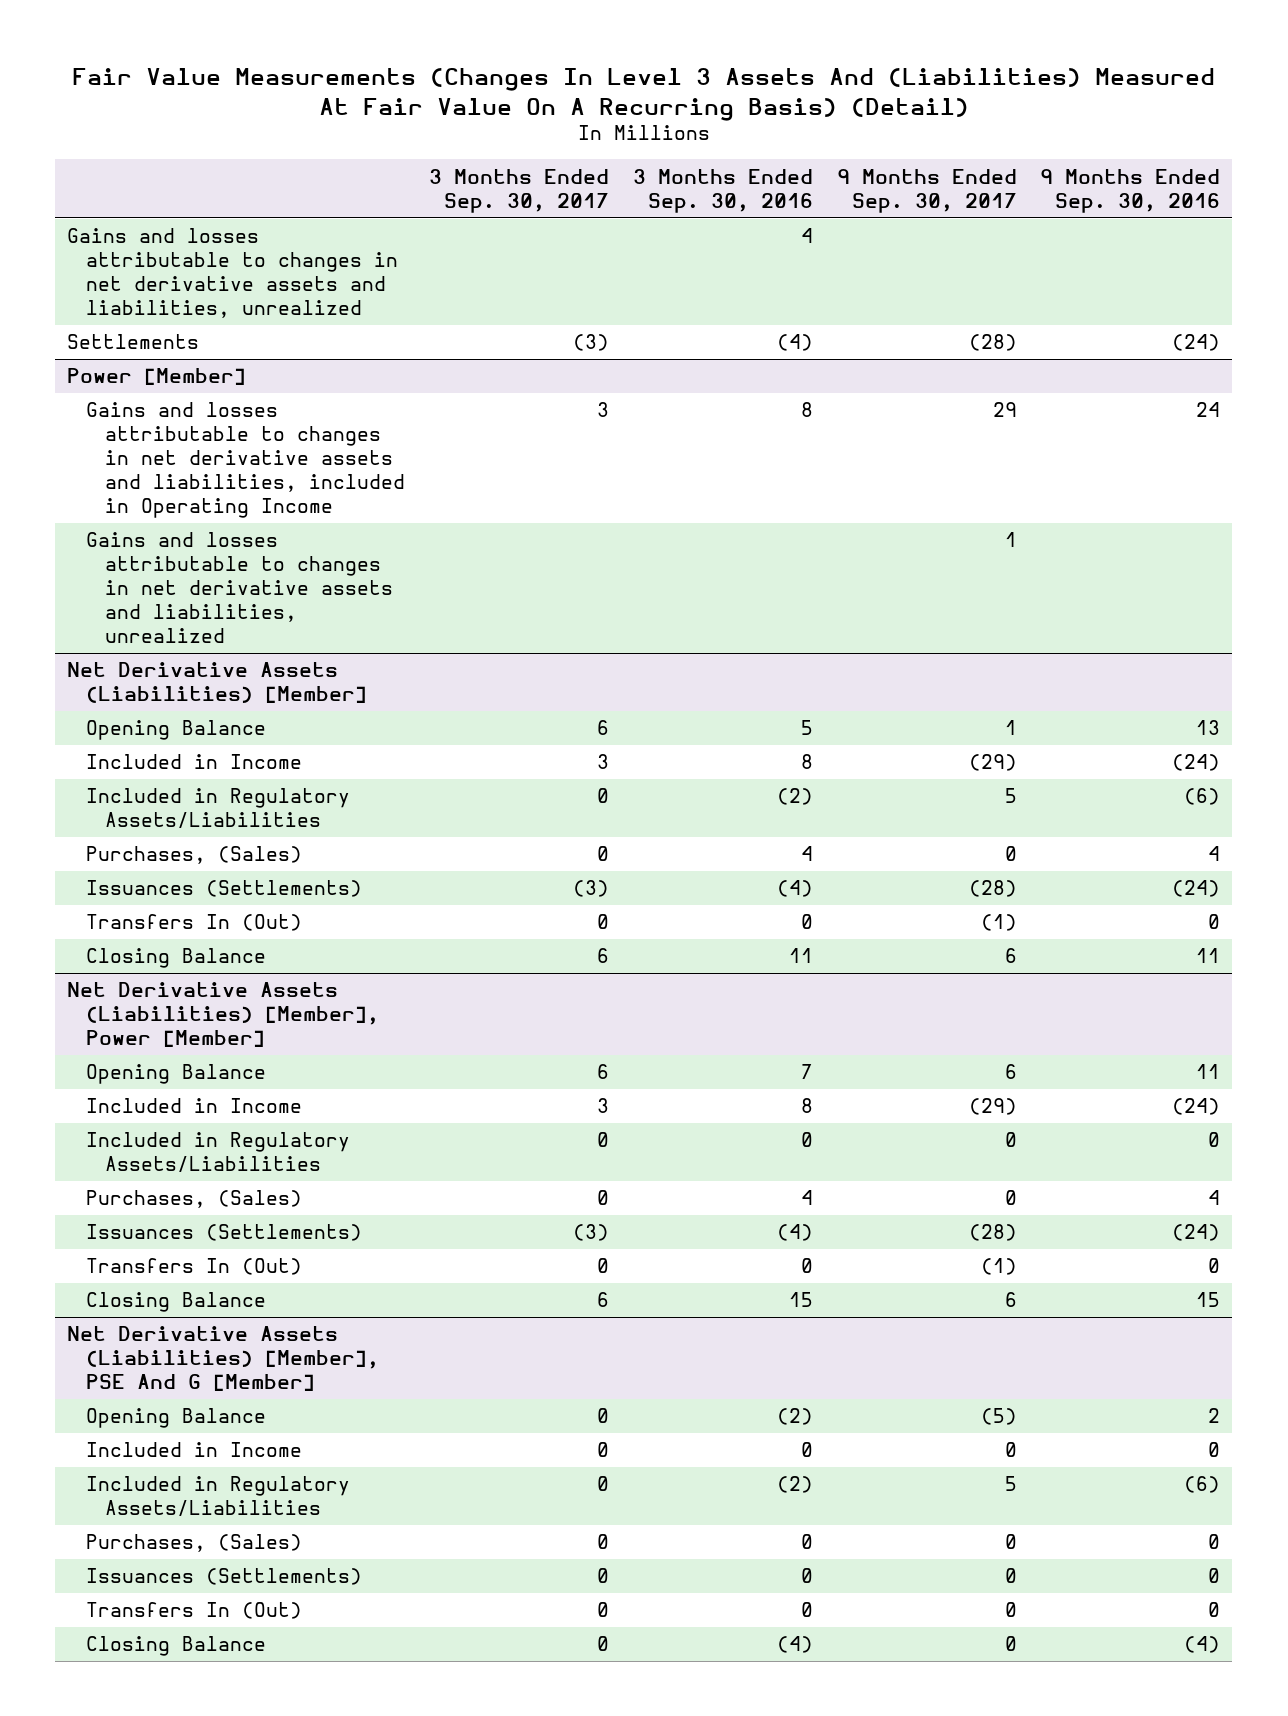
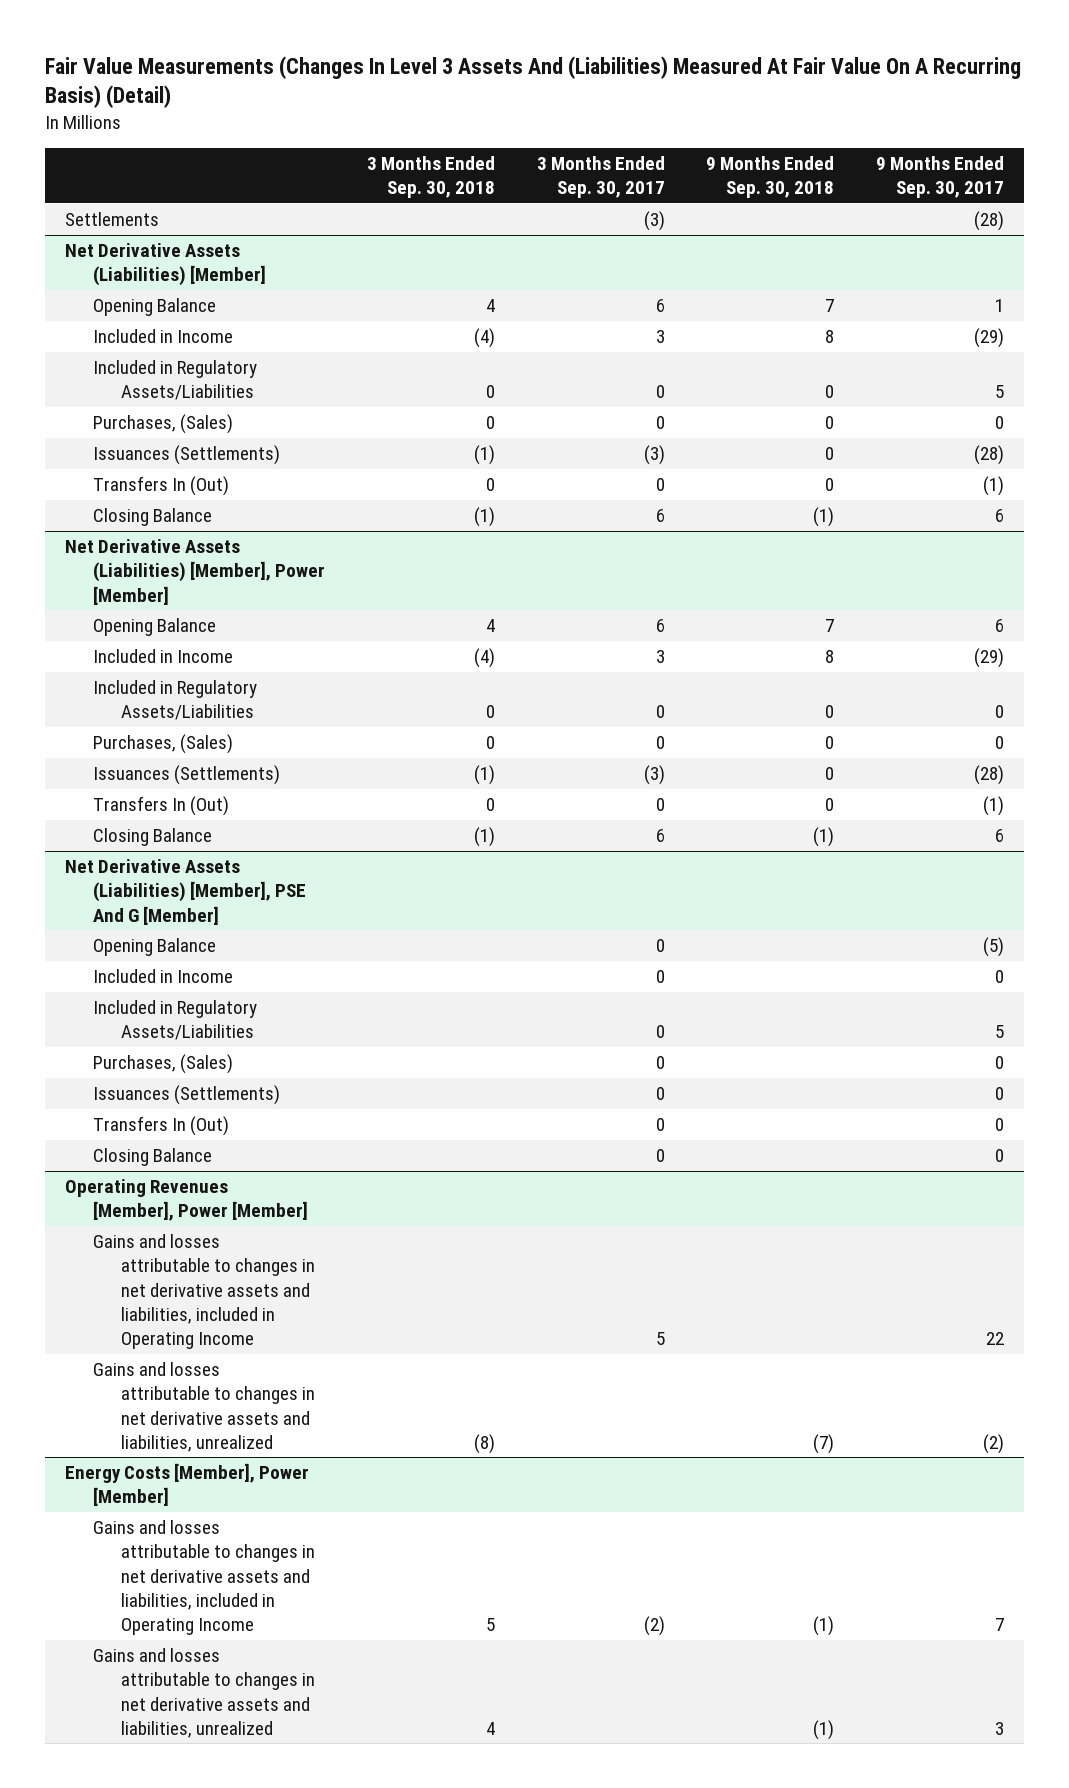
[632,168,813,213] 3 Months Ended Sep. 30, 2016 -> none
[1040,168,1221,213] 9 Months Ended Sep. 30, 2016 -> none
none -> [366,155,495,199] 3 Months Ended Sep. 30, 2018
none -> [706,155,835,199] 9 Months Ended Sep. 30, 2018
[67,228,399,319] Gains and losses attributable to changes in net derivative assets and liabilities, unrealized -> none
[67,368,247,386] Power [Member] -> none
[86,402,406,518] Gains and losses attributable to changes in net derivative assets and liabilities, included in Operating Income -> none
[86,532,394,643] Gains and losses attributable to changes in net derivative assets and liabilities, unrealized -> none
none -> [65,1178,309,1222] Operating Revenues [Member], Power [Member]
none -> [93,1233,316,1350] Gains and losses attributable to changes in net derivative assets and liabilities, included in Operating Income
none -> [93,1361,316,1452] Gains and losses attributable to changes in net derivative assets and liabilities, unrealized
none -> [65,1462,310,1507] Energy Costs [Member], Power [Member]
none -> [93,1519,316,1636] Gains and losses attributable to changes in net derivative assets and liabilities, included in Operating Income
none -> [93,1647,316,1738] Gains and losses attributable to changes in net derivative assets and liabilities, unrealized

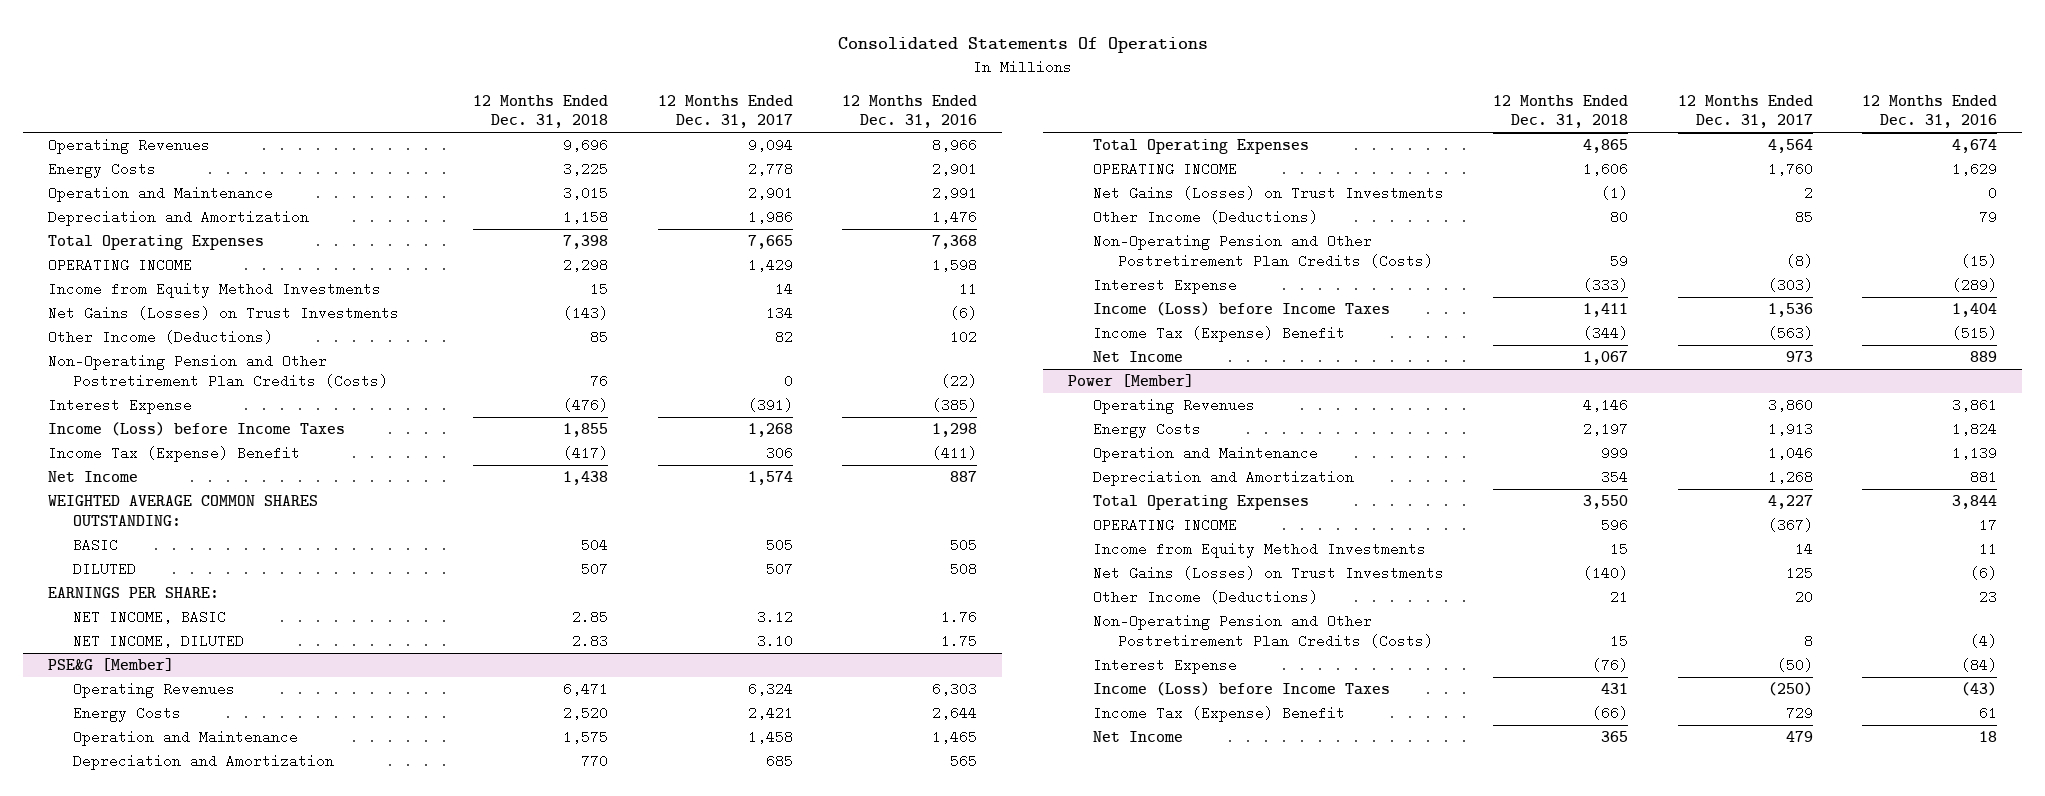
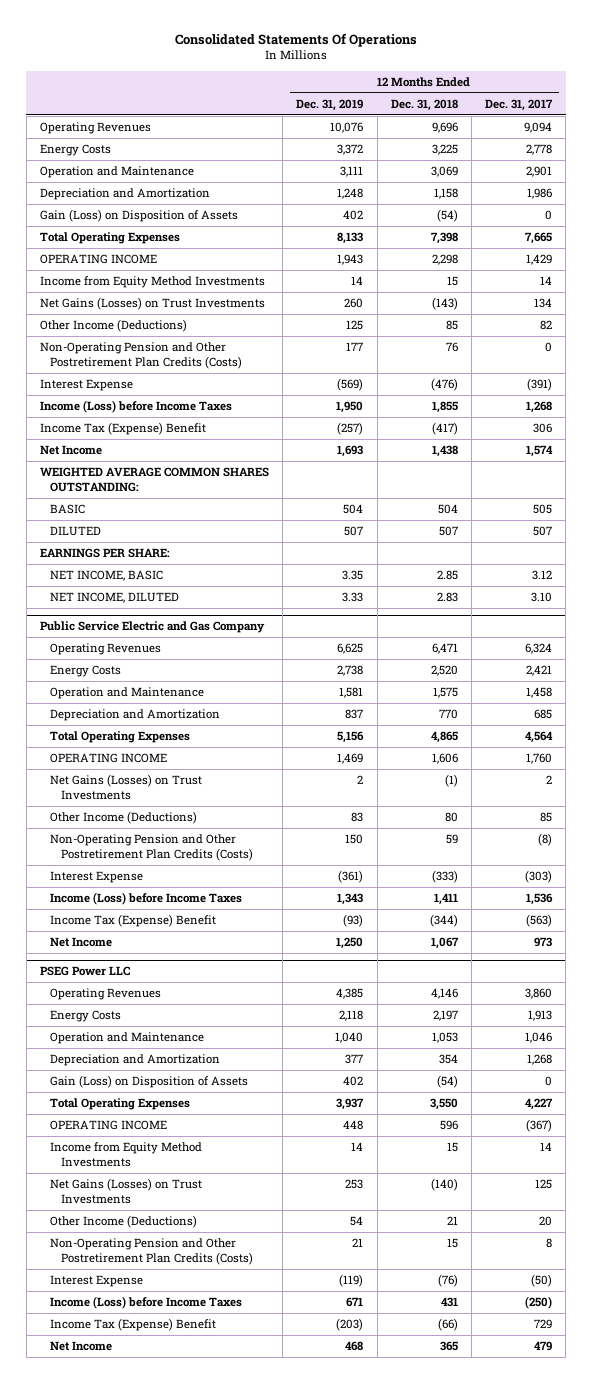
[842,94,978,129] 12 Months Ended Dec. 31, 2016 -> none
none -> [296,98,364,111] Dec. 31, 2019
[563,186,609,201] 3,015 -> [430,166,458,178] 3,069
none -> [40,209,239,223] Gain (Loss) on Disposition of Assets
[48,658,175,672] PSE&G [Member] -> none
none -> [40,621,266,634] Public Service Electric and Gas Company
[1068,374,1195,388] Power [Member] -> none
none -> [40,966,131,977] PSEG Power LLC
[1601,446,1629,461] 999 -> [431,1032,458,1044] 1,053
none -> [50,1075,249,1089] Gain (Loss) on Disposition of Assets

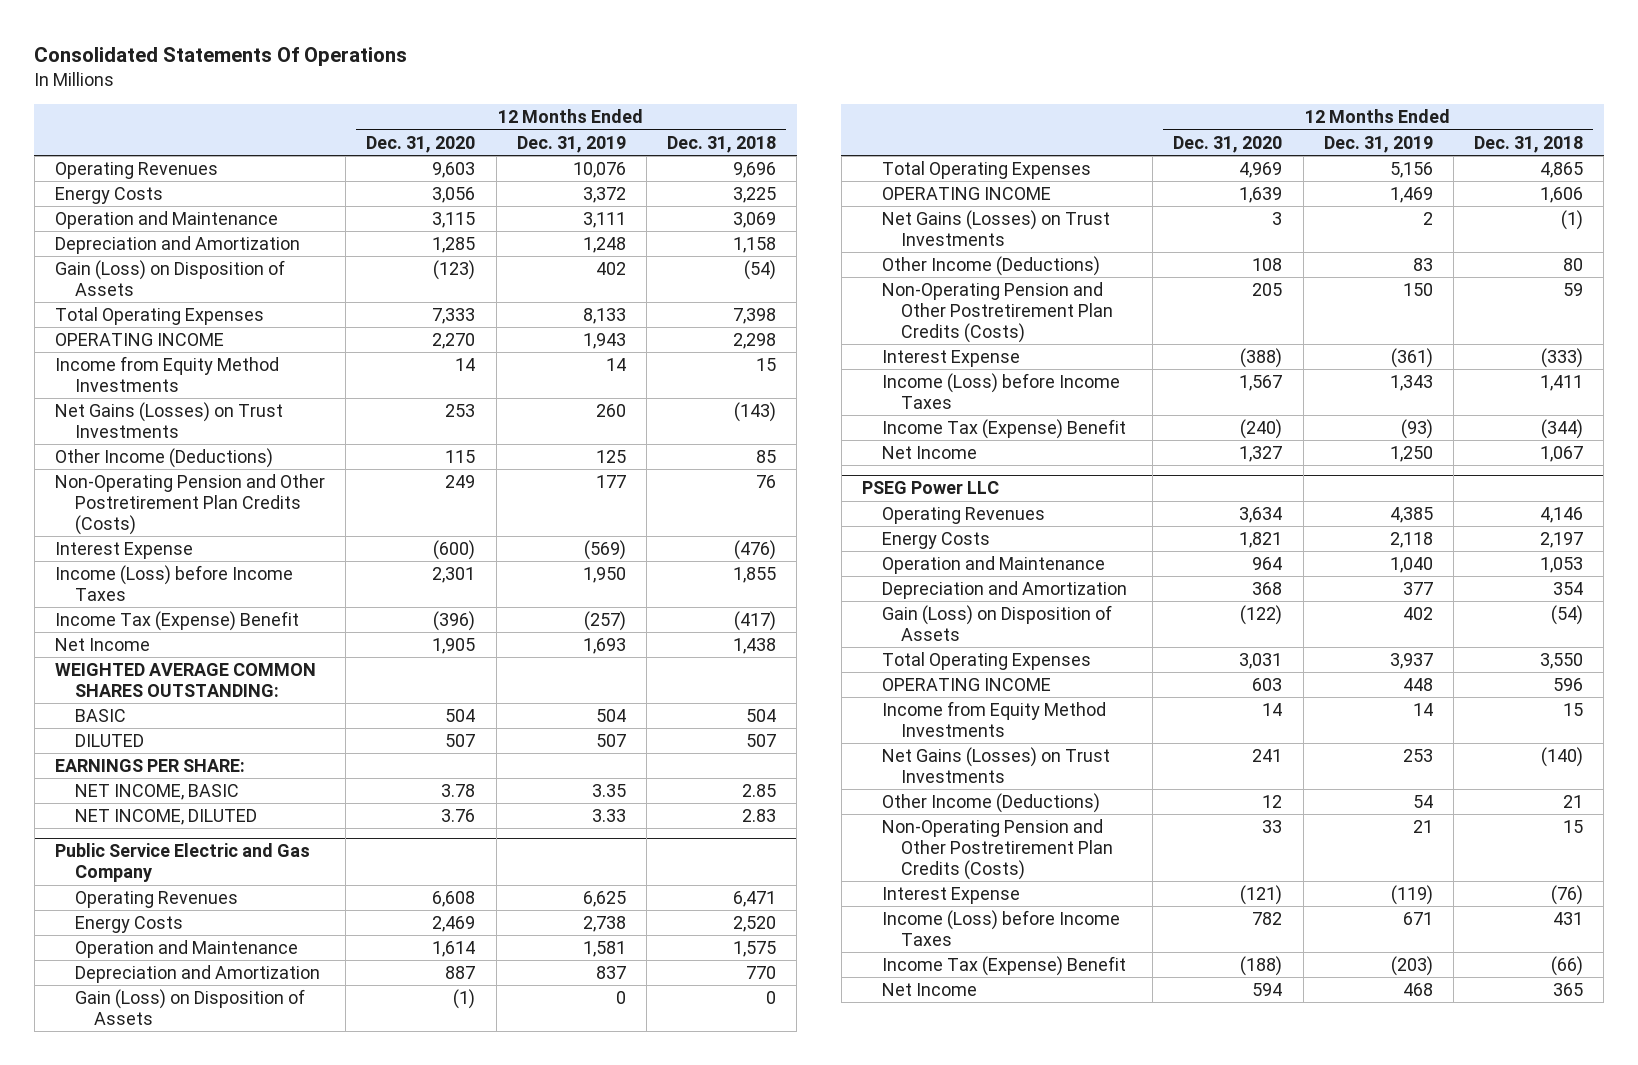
[485,98,554,111] Dec. 31, 2017 -> none
none -> [366,135,476,153] Dec. 31, 2020
none -> [74,989,305,1025] Gain (Loss) on Disposition of Assets

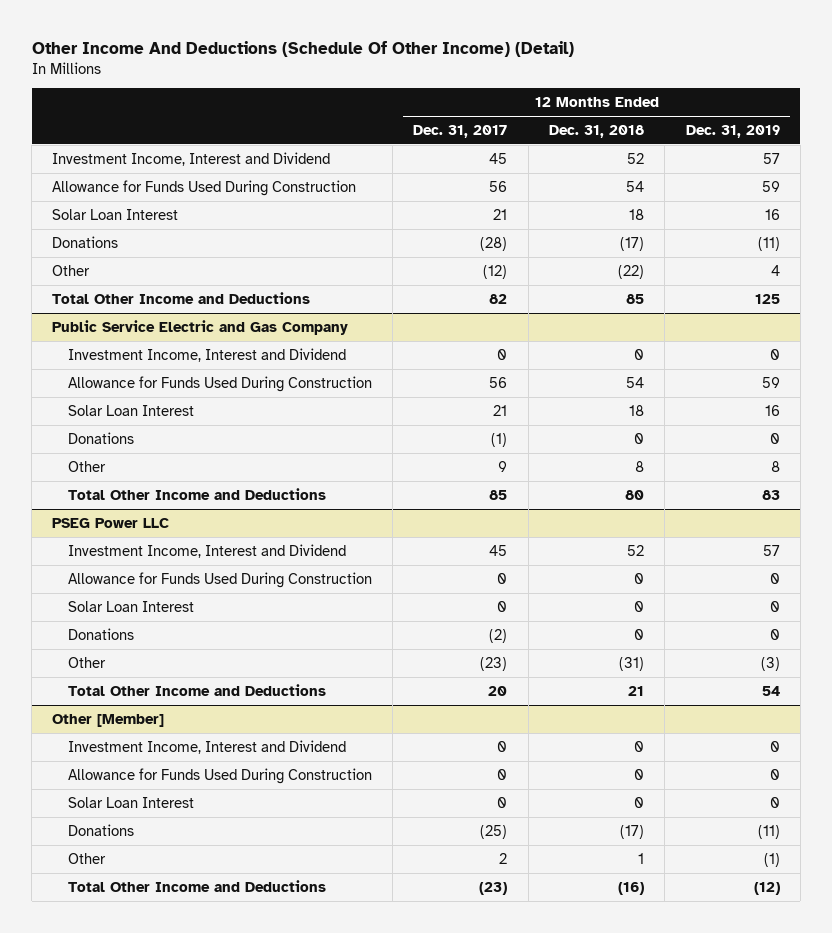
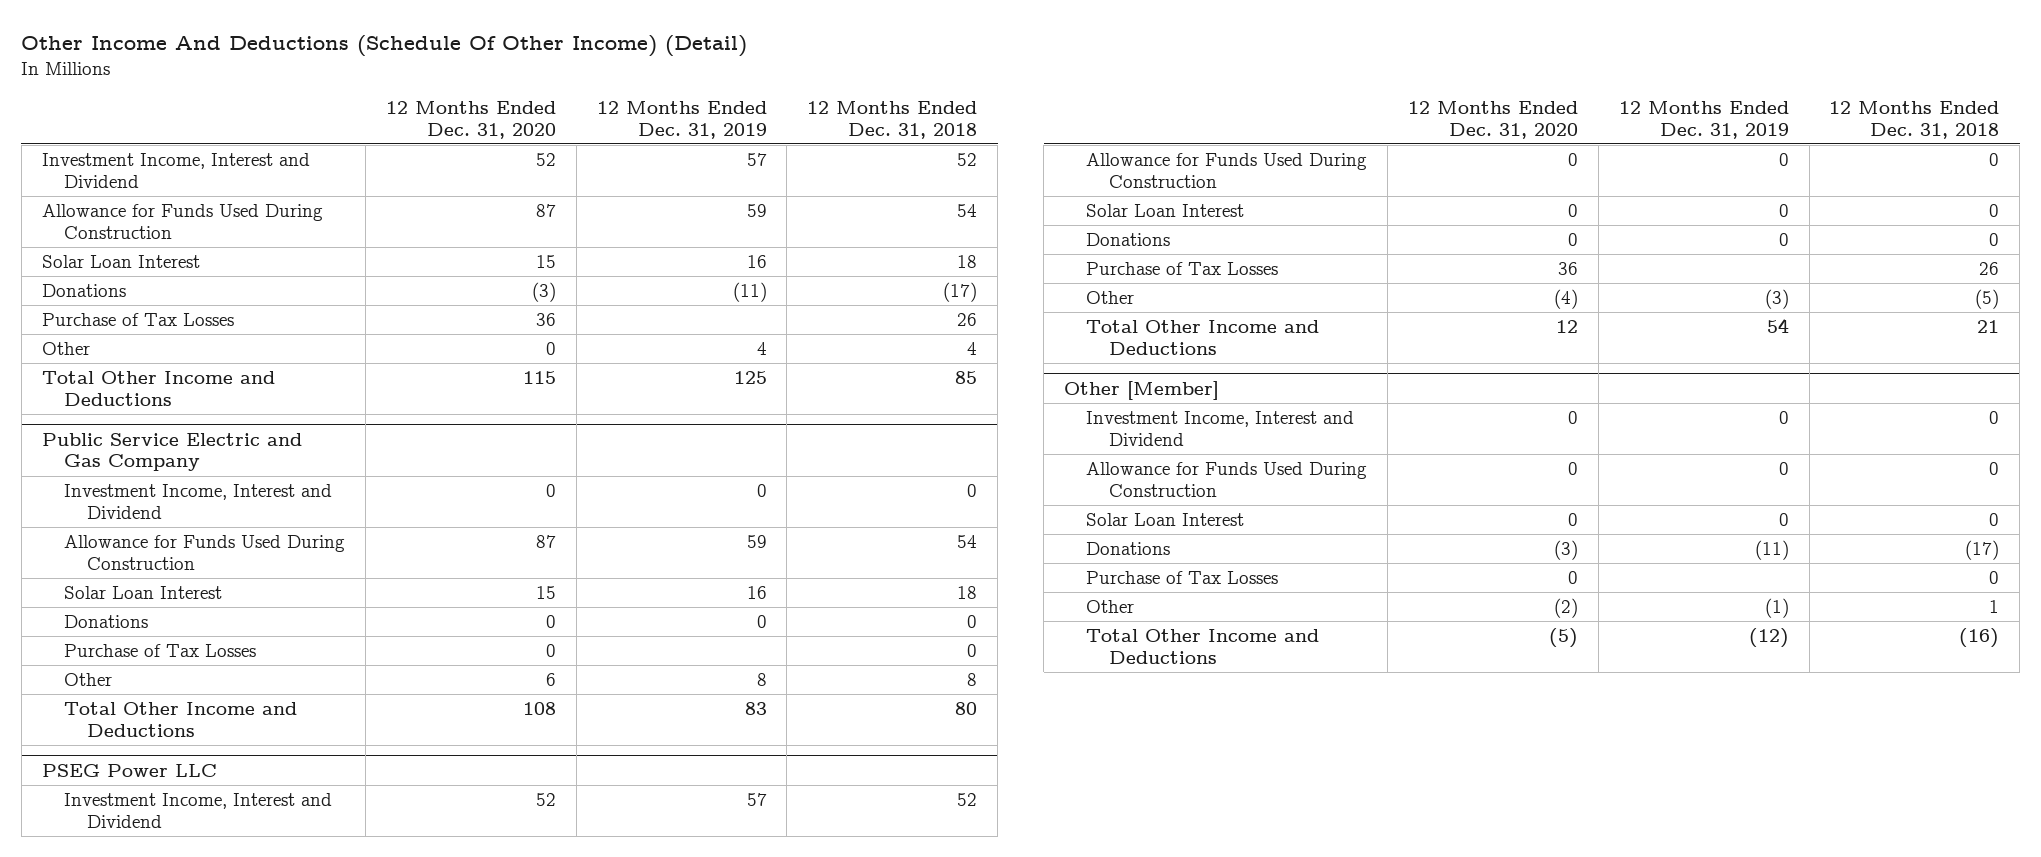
[413,124,508,138] Dec. 31, 2017 -> none
none -> [385,101,556,139] 12 Months Ended Dec. 31, 2020
none -> [41,312,234,326] Purchase of Tax Losses
[618,264,645,279] (22) -> [967,341,978,355] 4
none -> [64,643,257,657] Purchase of Tax Losses
none -> [1086,261,1279,275] Purchase of Tax Losses
[619,656,645,671] (31) -> [1975,288,2000,309] (5)
none -> [1086,570,1279,584] Purchase of Tax Losses

